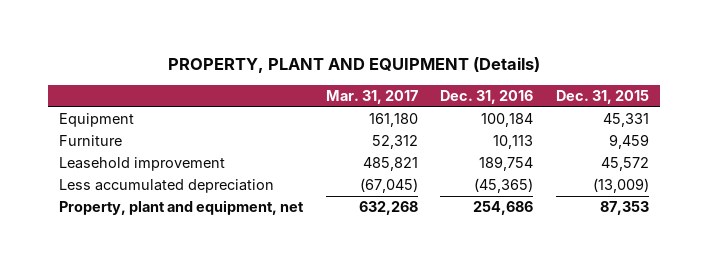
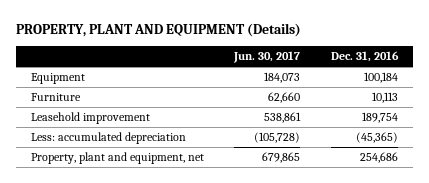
[325,90,418,105] Mar. 31, 2017 -> none
[555,90,649,105] Dec. 31, 2015 -> none
none -> [233,51,301,64] Jun. 30, 2017
[59,179,275,194] Less accumulated depreciation -> [30,131,186,144] Less: accumulated depreciation

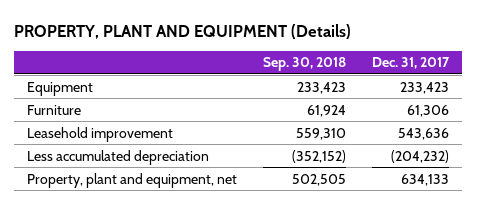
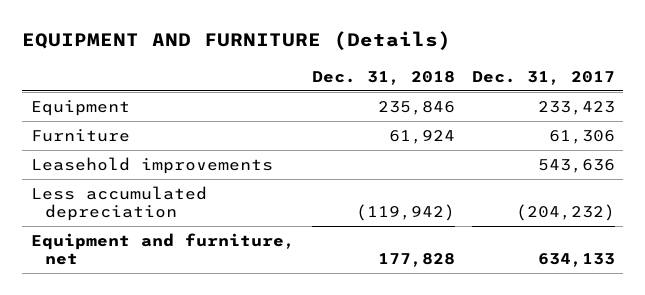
[14,23,352,39] PROPERTY, PLANT AND EQUIPMENT (Details) -> [22,31,452,51] EQUIPMENT AND FURNITURE (Details)
[263,57,347,72] Sep. 30, 2018 -> none
none -> [311,70,455,85] Dec. 31, 2018
[27,126,174,142] Leasehold improvement -> [30,156,273,174] Leasehold improvements
[27,172,238,188] Property, plant and equipment, net -> [30,232,295,266] Equipment and furniture, net

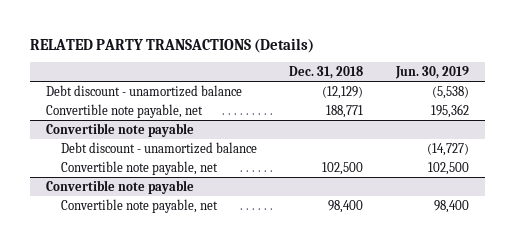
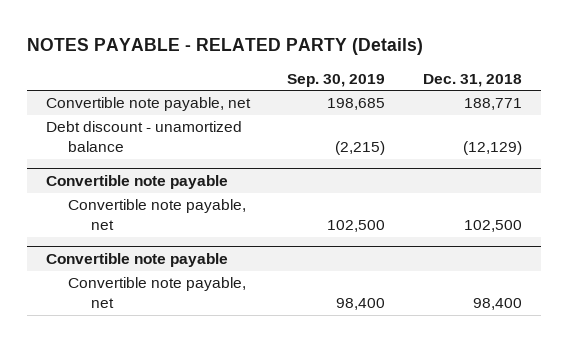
[29,37,314,53] RELATED PARTY TRANSACTIONS (Details) -> [27,37,424,55] NOTES PAYABLE - RELATED PARTY (Details)
[394,66,469,80] Jun. 30, 2019 -> none
none -> [287,73,386,87] Sep. 30, 2019
[45,84,242,97] Debt discount - unamortized balance -> [45,121,242,153] Debt discount - unamortized balance
[61,141,258,154] Debt discount - unamortized balance -> none

